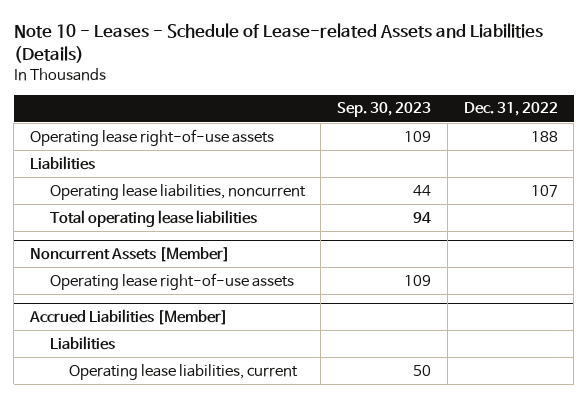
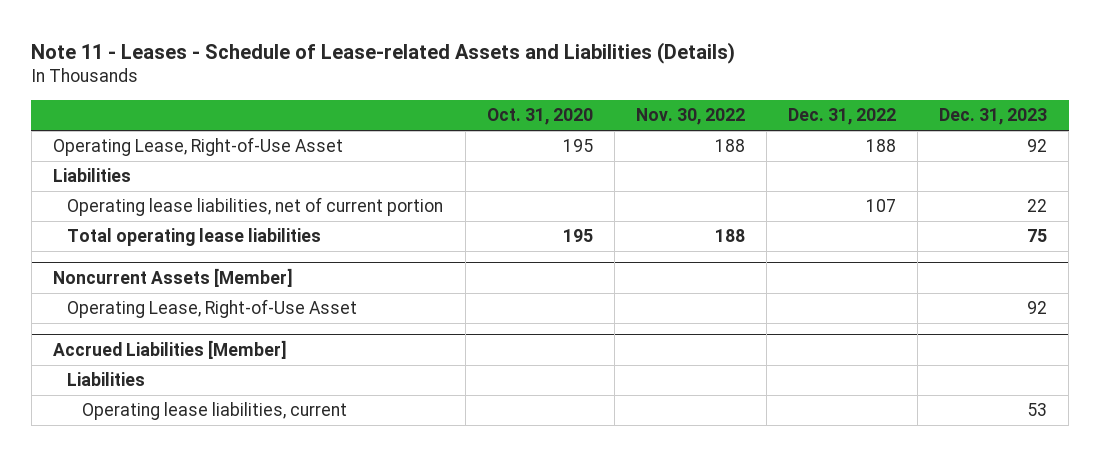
[13,22,543,63] Note 10 - Leases - Schedule of Lease-related Assets and Liabilities (Details) -> [31,41,736,64] Note 11 - Leases - Schedule of Lease-related Assets and Liabilities (Details)
[337,102,432,118] Sep. 30, 2023 -> none
none -> [486,108,593,126] Oct. 31, 2020
none -> [635,108,745,126] Nov. 30, 2022
none -> [939,108,1048,126] Dec. 31, 2023
[29,128,274,146] Operating lease right-of-use assets -> [53,137,344,157] Operating Lease, Right-of-Use Asset
[49,183,306,200] Operating lease liabilities, noncurrent -> [67,197,444,217] Operating lease liabilities, net of current portion
[49,272,294,290] Operating lease right-of-use assets -> [67,299,358,319] Operating Lease, Right-of-Use Asset

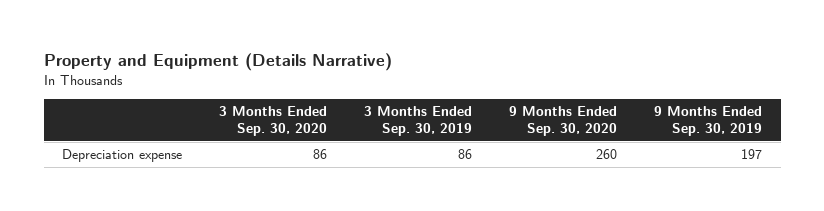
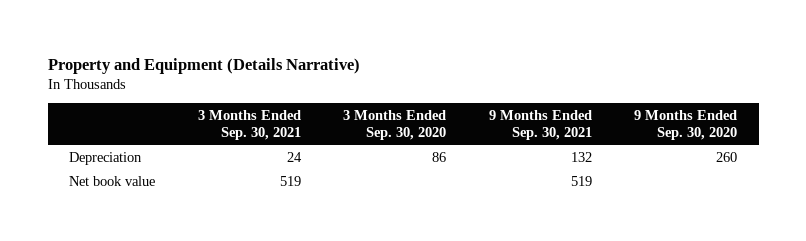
[364,106,473,137] 3 Months Ended Sep. 30, 2019 -> none
[654,106,763,137] 9 Months Ended Sep. 30, 2019 -> none
none -> [197,110,301,140] 3 Months Ended Sep. 30, 2021
none -> [488,110,592,140] 9 Months Ended Sep. 30, 2021
[62,149,183,163] Depreciation expense -> [68,151,142,165] Depreciation
none -> [68,175,155,186] Net book value

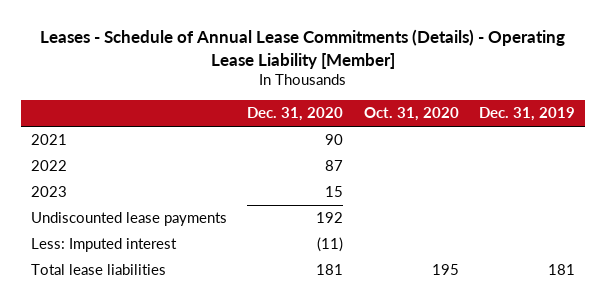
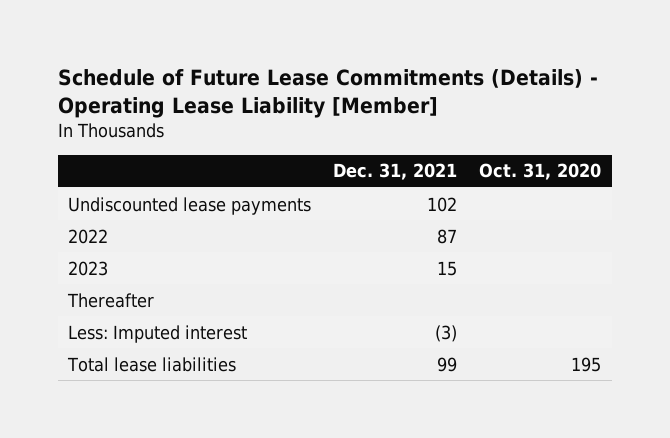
[40,29,566,69] Leases - Schedule of Annual Lease Commitments (Details) - Operating Lease Liability [Member] -> [57,69,598,118] Schedule of Future Lease Commitments (Details) - Operating Lease Liability [Member]
[247,107,344,122] Dec. 31, 2020 -> none
[479,107,576,122] Dec. 31, 2019 -> none
none -> [333,163,458,181] Dec. 31, 2021
[31,134,68,146] 2021 -> none
[31,212,228,227] Undiscounted lease payments -> [68,196,312,215] Undiscounted lease payments
none -> [67,292,155,308] Thereafter

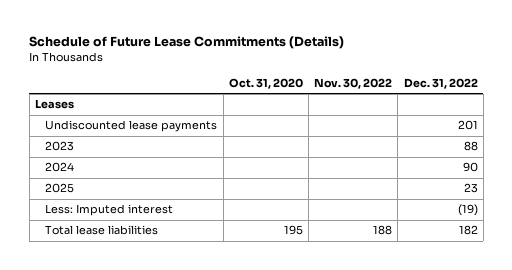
[57,69,598,118] Schedule of Future Lease Commitments (Details) - Operating Lease Liability [Member] -> [29,36,345,50] Schedule of Future Lease Commitments (Details)
[333,163,458,181] Dec. 31, 2021 -> none
none -> [314,77,393,89] Nov. 30, 2022
none -> [403,77,478,89] Dec. 31, 2022
none -> [34,99,74,110] Leases
[68,228,109,244] 2022 -> none
none -> [45,162,75,173] 2024
[67,292,155,308] Thereafter -> [45,183,75,194] 2025

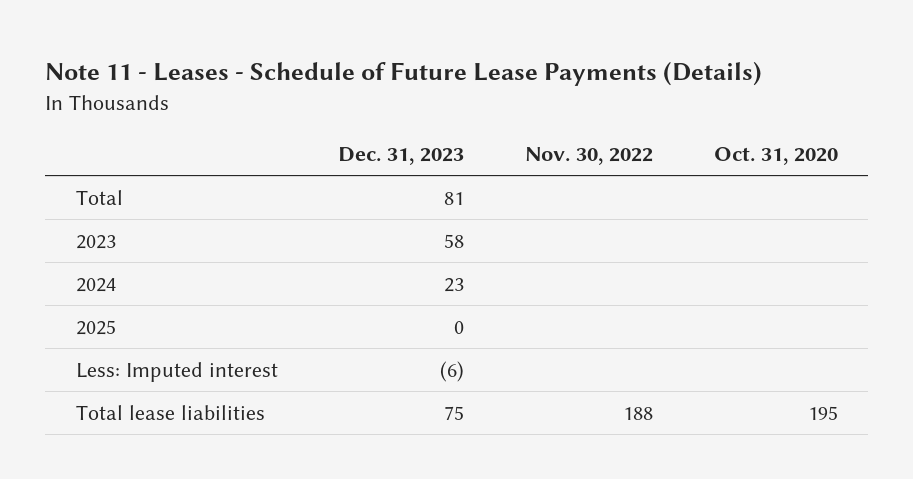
[29,36,345,50] Schedule of Future Lease Commitments (Details) -> [45,60,763,86] Note 11 - Leases - Schedule of Future Lease Payments (Details)
[403,77,478,89] Dec. 31, 2022 -> none
none -> [338,146,465,165] Dec. 31, 2023
[34,99,74,110] Leases -> none
[45,120,218,133] Undiscounted lease payments -> [75,189,123,205] Total

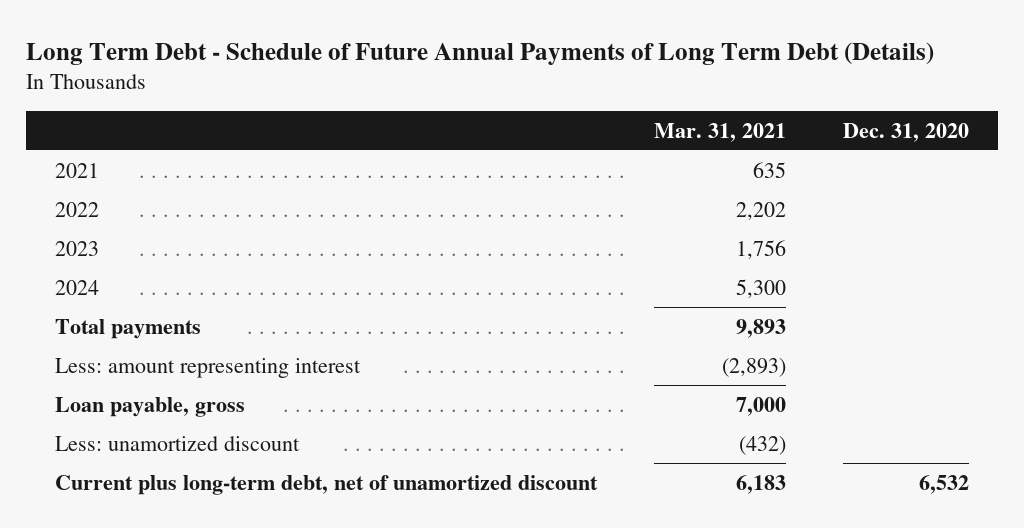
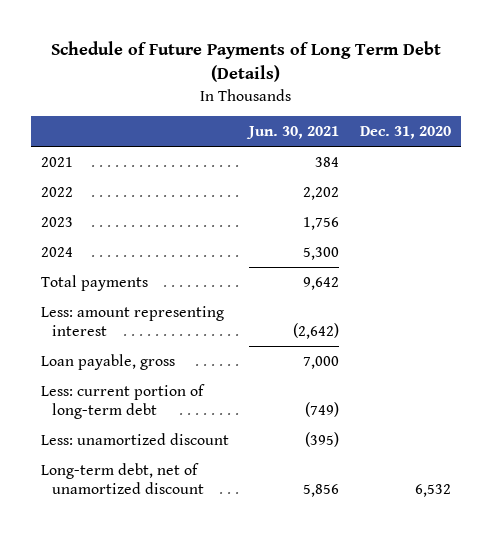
[25,41,934,65] Long Term Debt - Schedule of Future Annual Payments of Long Term Debt (Details) -> [50,41,441,83] Schedule of Future Payments of Long Term Debt (Details)
[653,122,786,142] Mar. 31, 2021 -> none
none -> [246,126,340,140] Jun. 30, 2021
none -> [40,383,205,419] Less: current portion of long-term debt
[54,474,598,495] Current plus long-term debt, net of unamortized discount -> [40,462,205,494] Long-term debt, net of unamortized discount

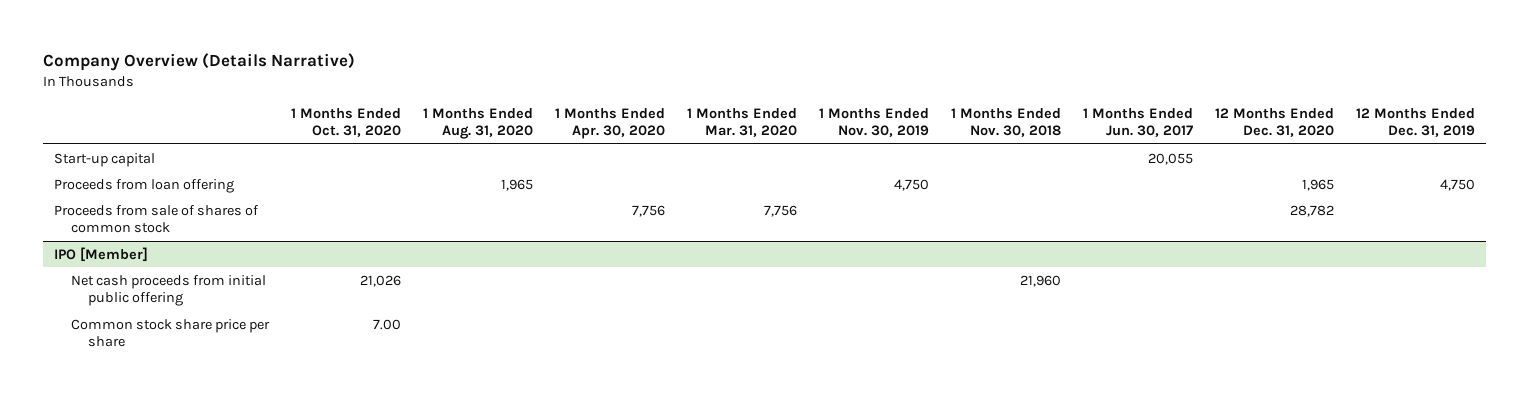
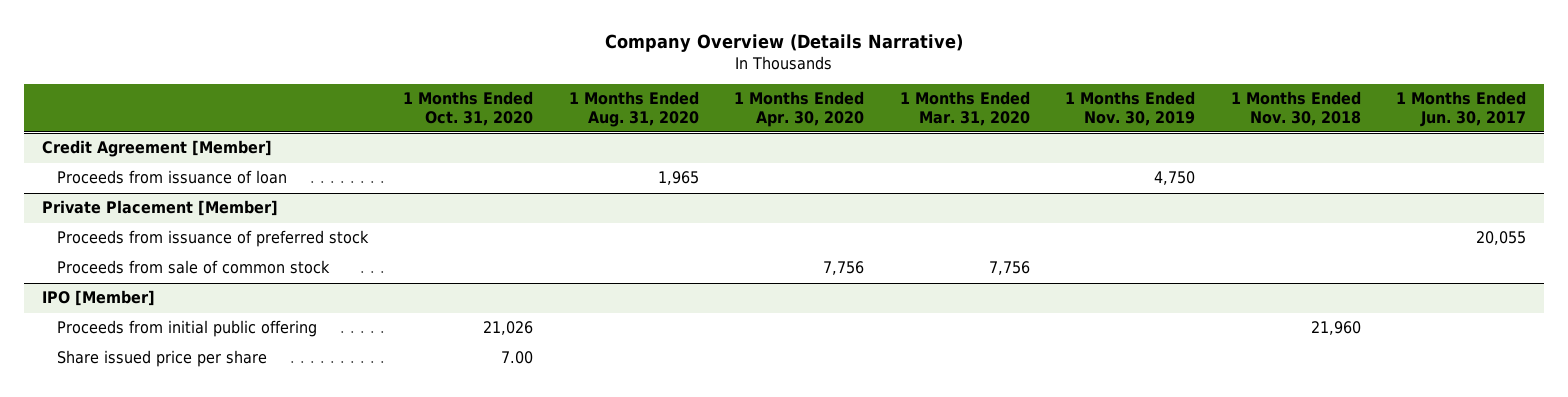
[1215,107,1335,138] 12 Months Ended Dec. 31, 2020 -> none
[1356,107,1476,138] 12 Months Ended Dec. 31, 2019 -> none
[54,152,156,167] Start-up capital -> none
[54,178,235,193] Proceeds from loan offering -> none
[54,204,260,234] Proceeds from sale of shares of common stock -> none
none -> [41,140,272,158] Credit Agreement [Member]
none -> [56,170,287,185] Proceeds from issuance of loan
none -> [41,200,278,217] Private Placement [Member]
none -> [56,230,369,248] Proceeds from issuance of preferred stock
none -> [56,260,330,275] Proceeds from sale of common stock
[71,274,267,307] Net cash proceeds from initial public offering -> [56,320,317,338] Proceeds from initial public offering
[71,318,271,348] Common stock share price per share -> [56,350,267,368] Share issued price per share

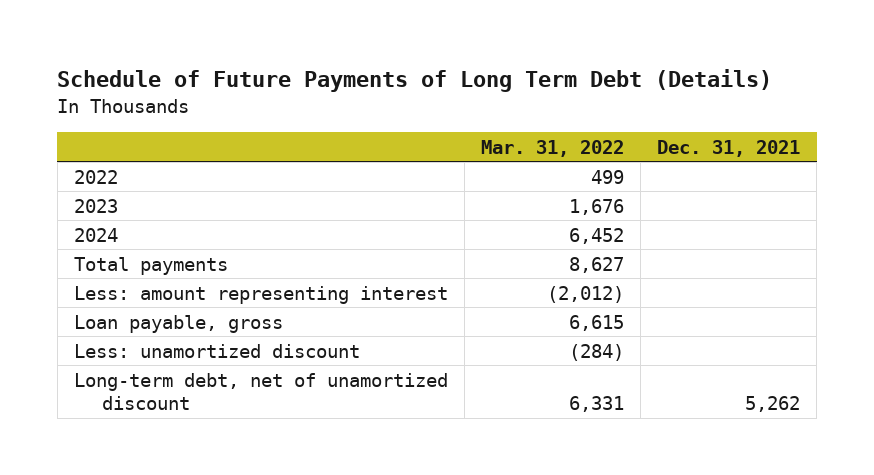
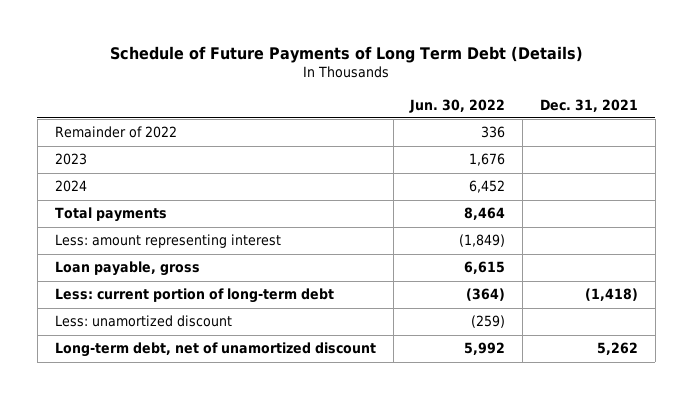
[480,139,624,157] Mar. 31, 2022 -> none
none -> [409,98,506,113] Jun. 30, 2022
[73,169,118,184] 2022 -> [54,126,177,139] Remainder of 2022
none -> [54,288,334,304] Less: current portion of long-term debt

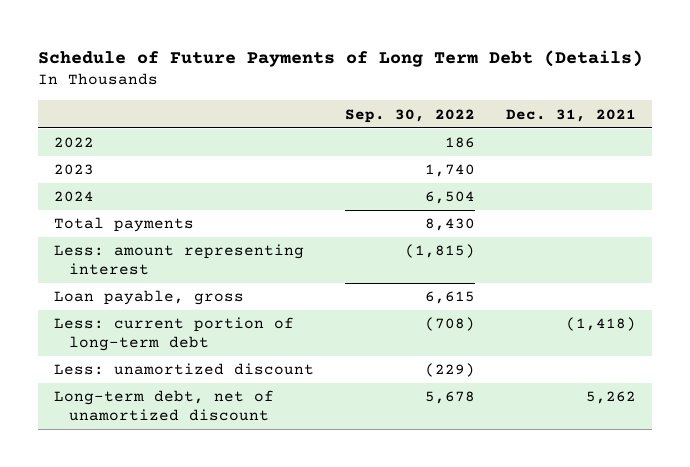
[409,98,506,113] Jun. 30, 2022 -> none
none -> [344,108,475,123] Sep. 30, 2022
[54,126,177,139] Remainder of 2022 -> [53,137,94,149] 2022

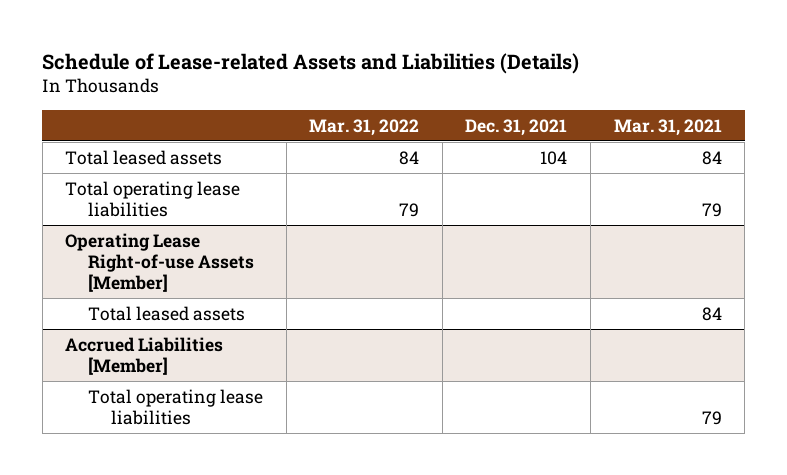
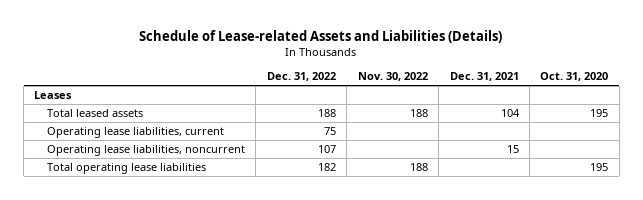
[309,118,420,136] Mar. 31, 2022 -> none
[613,118,722,136] Mar. 31, 2021 -> none
none -> [266,72,336,82] Dec. 31, 2022
none -> [357,72,428,82] Nov. 30, 2022
none -> [540,72,609,82] Oct. 31, 2020
none -> [34,91,73,100] Leases
none -> [47,127,225,139] Operating lease liabilities, current
none -> [47,145,246,157] Operating lease liabilities, noncurrent
[65,232,255,292] Operating Lease Right-of-use Assets [Member] -> none
[88,305,246,321] Total leased assets -> none
[65,336,224,375] Accrued Liabilities [Member] -> none
[88,388,264,425] Total operating lease liabilities -> none

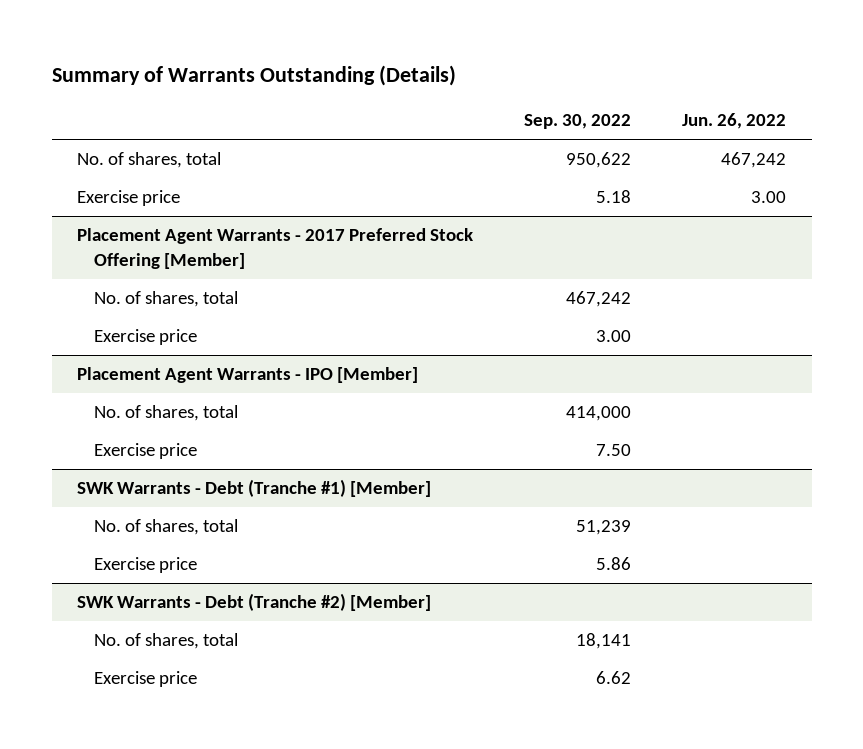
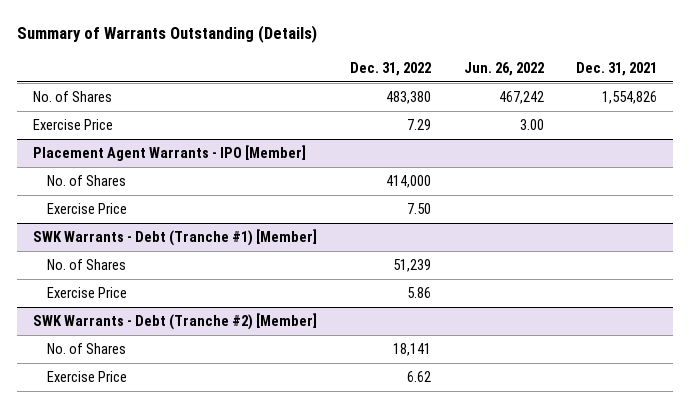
[524,114,632,130] Sep. 30, 2022 -> none
none -> [349,61,431,76] Dec. 31, 2022
none -> [576,61,658,76] Dec. 31, 2021
[77,228,474,270] Placement Agent Warrants - 2017 Preferred Stock Offering [Member] -> none
[94,291,239,308] No. of shares, total -> none
[94,329,198,346] Exercise price -> none
[77,152,222,169] No. of shares, total -> [33,91,113,103] No. of Shares
[77,190,181,207] Exercise price -> [33,119,114,131] Exercise Price
[94,405,239,422] No. of shares, total -> [46,175,126,187] No. of Shares
[94,443,198,460] Exercise price -> [46,203,127,215] Exercise Price
[94,519,239,536] No. of shares, total -> [46,259,126,271] No. of Shares
[94,557,198,574] Exercise price -> [46,287,127,299] Exercise Price
[94,633,239,650] No. of shares, total -> [46,343,126,355] No. of Shares
[94,671,198,688] Exercise price -> [46,371,127,383] Exercise Price

